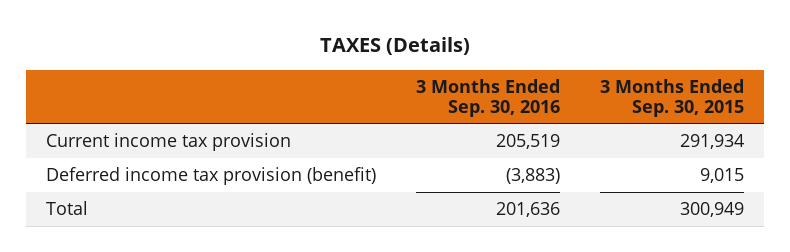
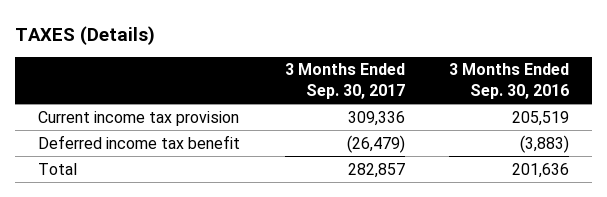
[600,78,745,117] 3 Months Ended Sep. 30, 2015 -> none
none -> [284,63,405,100] 3 Months Ended Sep. 30, 2017
[45,166,376,185] Deferred income tax provision (benefit) -> [37,134,240,149] Deferred income tax benefit

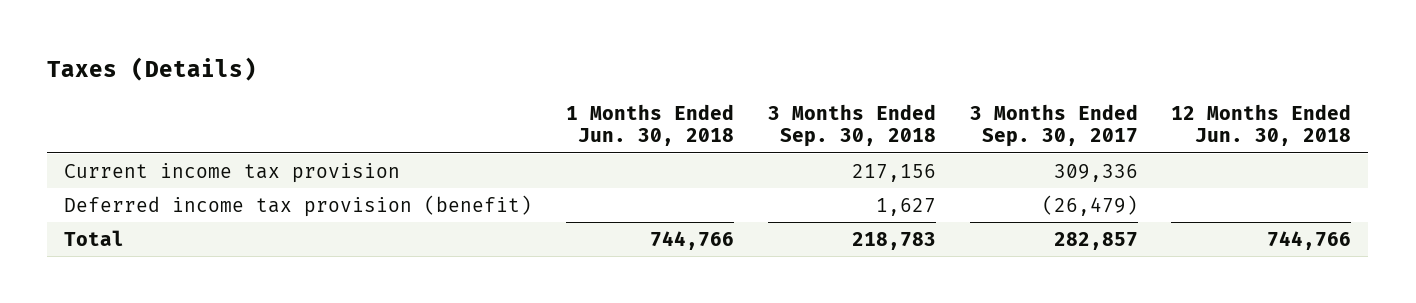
[15,25,156,45] TAXES (Details) -> [47,57,258,82] Taxes (Details)
[449,63,570,100] 3 Months Ended Sep. 30, 2016 -> none
none -> [566,104,735,147] 1 Months Ended Jun. 30, 2018
none -> [767,104,936,148] 3 Months Ended Sep. 30, 2018
none -> [1171,104,1352,147] 12 Months Ended Jun. 30, 2018
[37,134,240,149] Deferred income tax benefit -> [64,194,533,217] Deferred income tax provision (benefit)

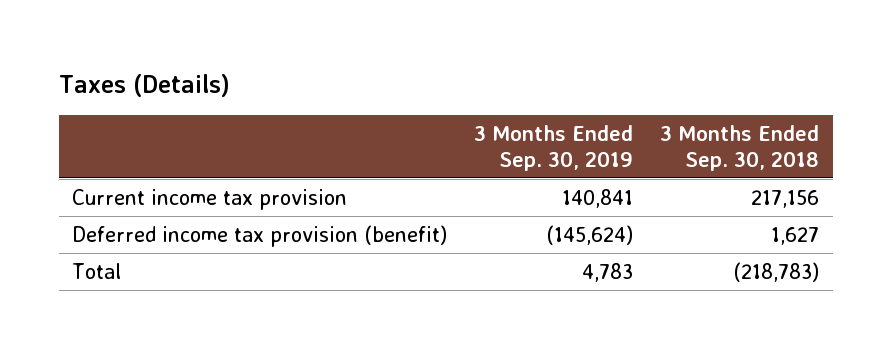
[566,104,735,147] 1 Months Ended Jun. 30, 2018 -> none
[969,104,1138,148] 3 Months Ended Sep. 30, 2017 -> none
[1171,104,1352,147] 12 Months Ended Jun. 30, 2018 -> none
none -> [474,124,634,172] 3 Months Ended Sep. 30, 2019
[851,231,936,250] 218,783 -> [733,261,820,282] (218,783)

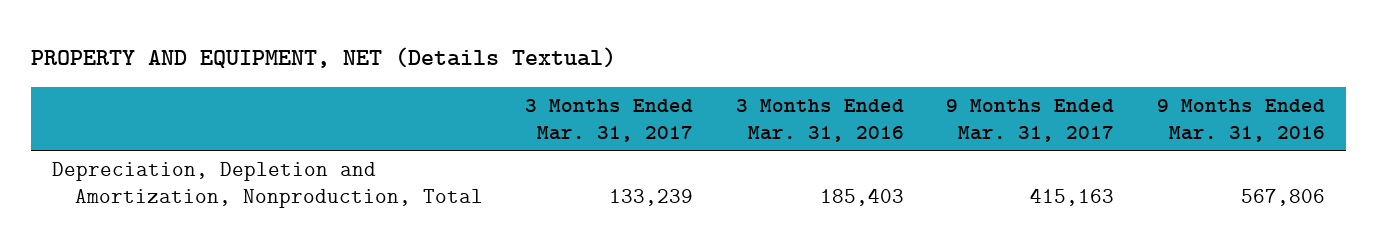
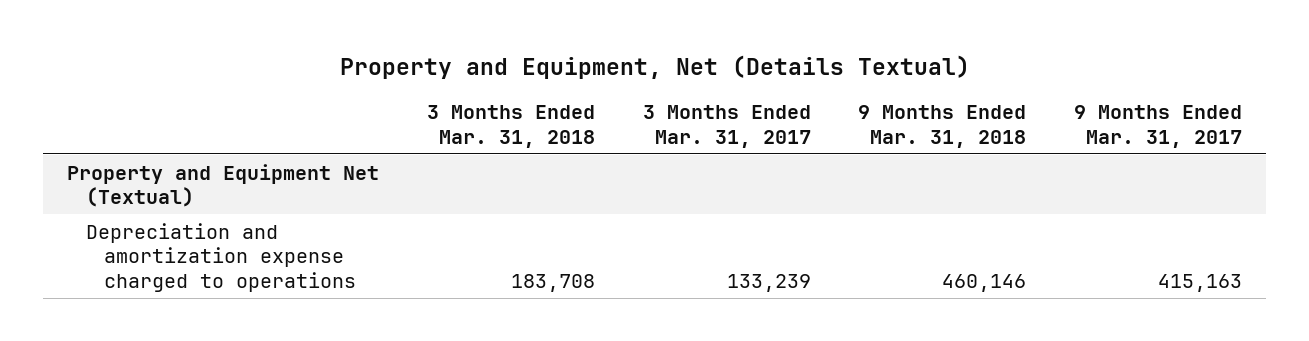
[31,47,617,69] PROPERTY AND EQUIPMENT, NET (Details Textual) -> [339,54,970,79] Property and Equipment, Net (Details Textual)
[735,99,904,142] 3 Months Ended Mar. 31, 2016 -> none
[1157,99,1326,142] 9 Months Ended Mar. 31, 2016 -> none
none -> [427,105,596,148] 3 Months Ended Mar. 31, 2018
none -> [858,105,1027,148] 9 Months Ended Mar. 31, 2018
none -> [67,163,380,208] Property and Equipment Net (Textual)
[52,162,483,208] Depreciation, Depletion and Amortization, Nonproduction, Total -> [85,222,356,292] Depreciation and amortization expense charged to operations

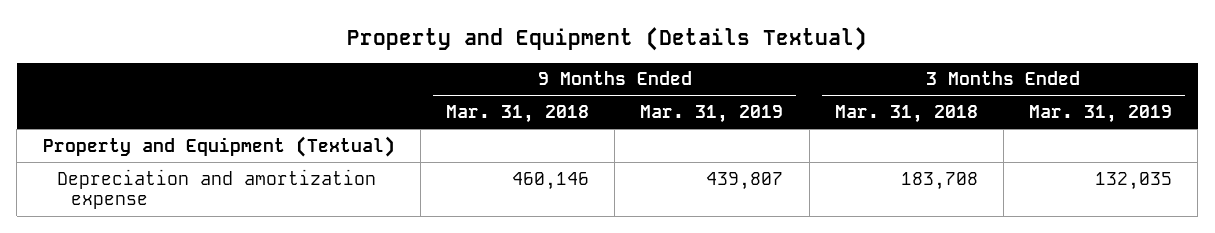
[339,54,970,79] Property and Equipment, Net (Details Textual) -> [347,26,868,51] Property and Equipment (Details Textual)
[642,105,811,148] 3 Months Ended Mar. 31, 2017 -> none
[1074,105,1243,148] 9 Months Ended Mar. 31, 2017 -> none
none -> [640,105,784,124] Mar. 31, 2019
none -> [1029,105,1173,124] Mar. 31, 2019
[67,163,380,208] Property and Equipment Net (Textual) -> [42,135,395,157] Property and Equipment (Textual)
[85,222,356,292] Depreciation and amortization expense charged to operations -> [56,168,376,210] Depreciation and amortization expense

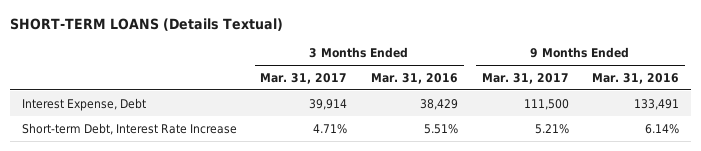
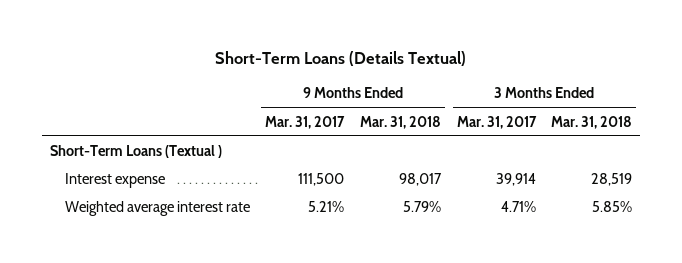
[10,17,284,31] SHORT-TERM LOANS (Details Textual) -> [214,51,466,67] Short-Term Loans (Details Textual)
[371,72,459,84] Mar. 31, 2016 -> none
[592,72,680,84] Mar. 31, 2016 -> none
none -> [359,115,441,129] Mar. 31, 2018
none -> [551,115,633,129] Mar. 31, 2018
none -> [49,145,222,159] Short-Term Loans (Textual )
[21,97,146,111] Interest Expense, Debt -> [64,173,165,189] Interest expense
[21,122,237,135] Short-term Debt, Interest Rate Increase -> [64,201,250,217] Weighted average interest rate

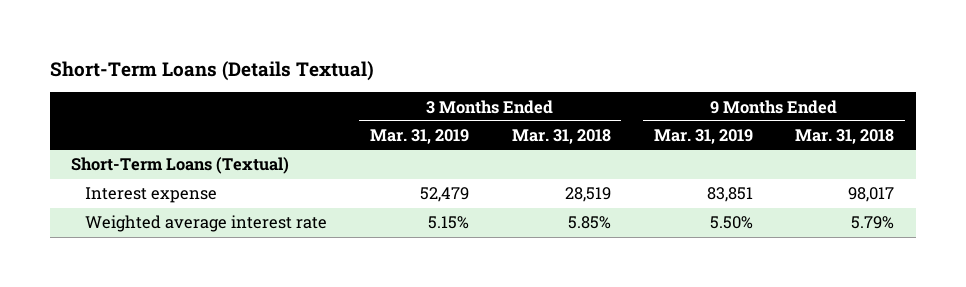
[265,115,346,129] Mar. 31, 2017 -> none
[456,115,537,129] Mar. 31, 2017 -> none
none -> [369,129,469,145] Mar. 31, 2019
none -> [653,129,753,145] Mar. 31, 2019
[49,145,222,159] Short-Term Loans (Textual ) -> [71,157,290,175] Short-Term Loans (Textual)

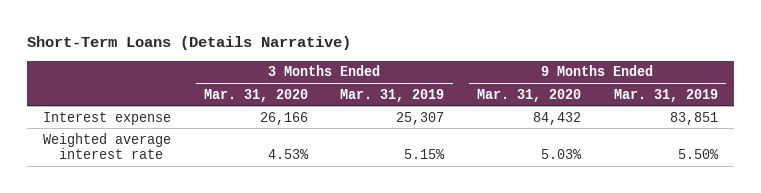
[49,60,374,81] Short-Term Loans (Details Textual) -> [26,36,351,51] Short-Term Loans (Details Narrative)
[511,129,611,145] Mar. 31, 2018 -> none
[795,129,895,145] Mar. 31, 2018 -> none
none -> [203,88,308,102] Mar. 31, 2020
none -> [477,88,582,102] Mar. 31, 2020
[71,157,290,175] Short-Term Loans (Textual) -> none
[419,187,469,203] 52,479 -> [396,111,445,125] 25,307

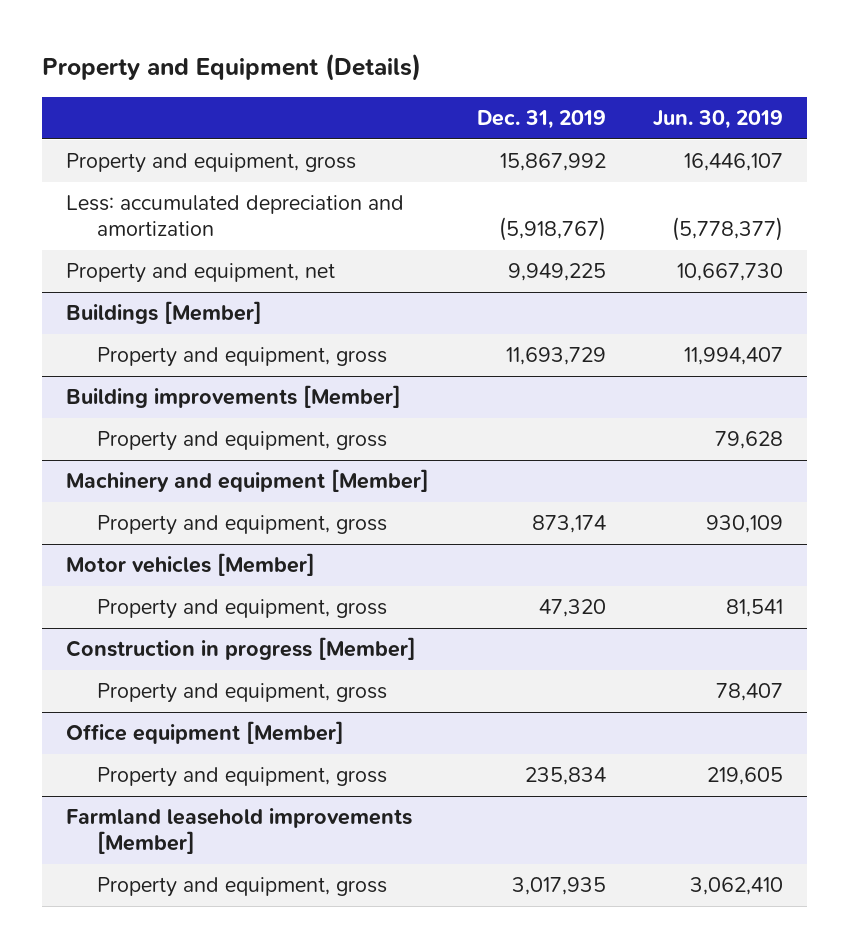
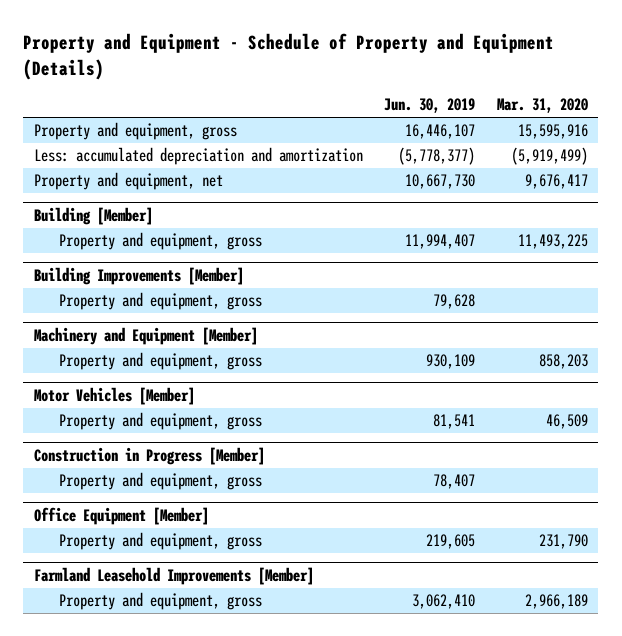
[42,53,422,82] Property and Equipment (Details) -> [23,33,555,81] Property and Equipment - Schedule of Property and Equipment (Details)
[476,109,606,129] Dec. 31, 2019 -> none
none -> [496,98,588,114] Mar. 31, 2020
[65,301,262,325] Buildings [Member] -> [33,207,153,226] Building [Member]
[65,385,401,409] Building improvements [Member] -> [33,267,244,286] Building Improvements [Member]
[65,469,429,493] Machinery and equipment [Member] -> [33,327,258,346] Machinery and Equipment [Member]
[65,553,315,577] Motor vehicles [Member] -> [33,387,195,406] Motor Vehicles [Member]
[65,637,416,661] Construction in progress [Member] -> [33,447,265,466] Construction in Progress [Member]
[65,721,344,745] Office equipment [Member] -> [33,507,209,526] Office Equipment [Member]
[65,808,412,854] Farmland leasehold improvements [Member] -> [33,567,314,586] Farmland Leasehold Improvements [Member]

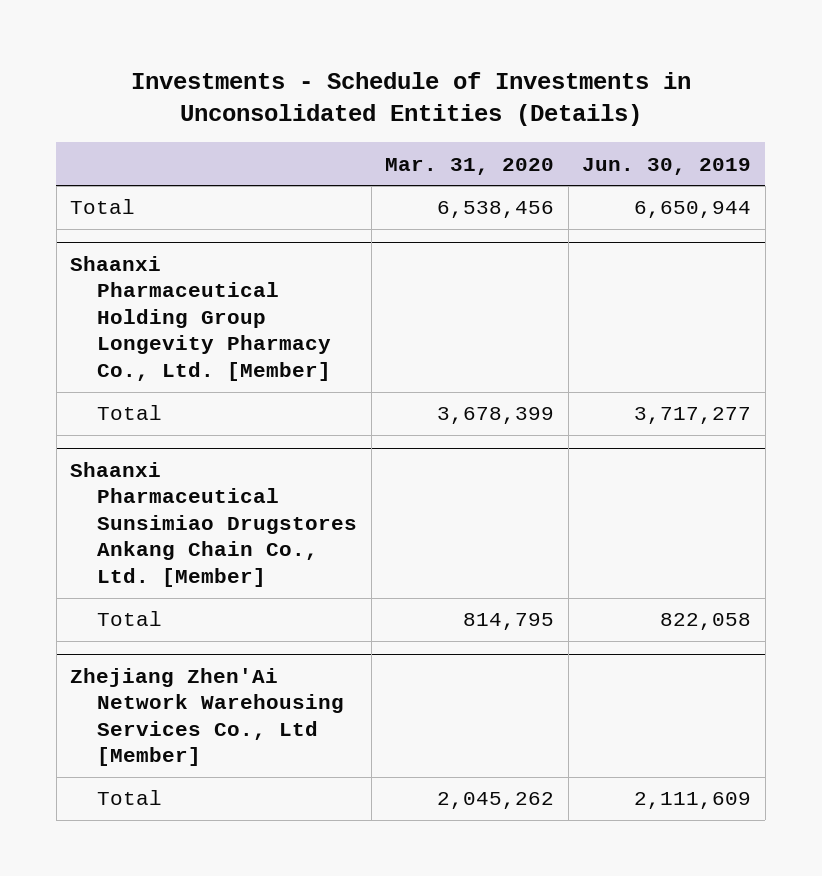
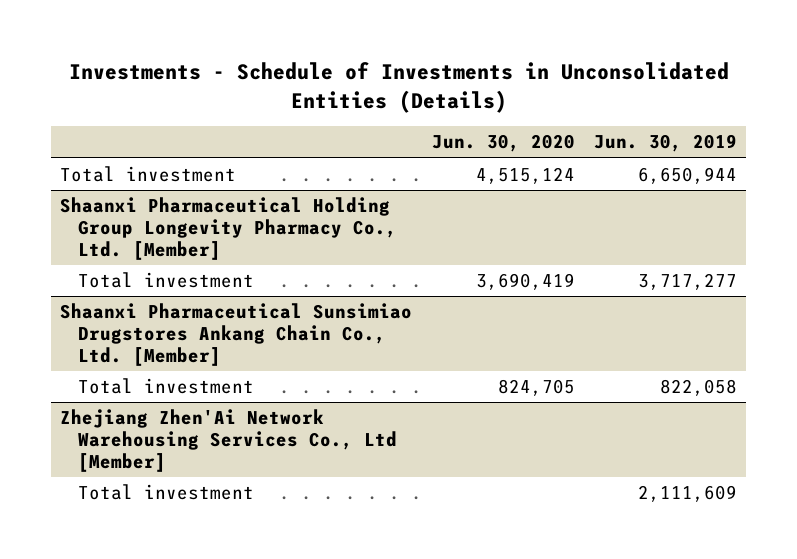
[385,157,555,175] Mar. 31, 2020 -> none
none -> [431,134,575,153] Jun. 30, 2020
[70,199,136,215] Total -> [60,166,237,183] Total investment
[97,405,163,421] Total -> [78,272,255,289] Total investment
[97,611,163,627] Total -> [78,378,255,395] Total investment
[97,790,163,806] Total -> [78,484,255,501] Total investment

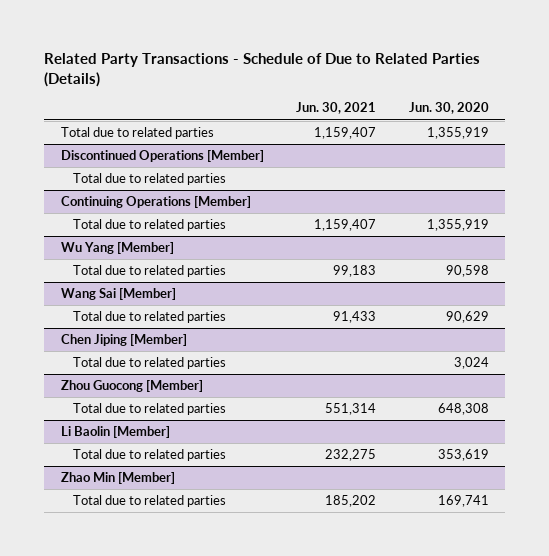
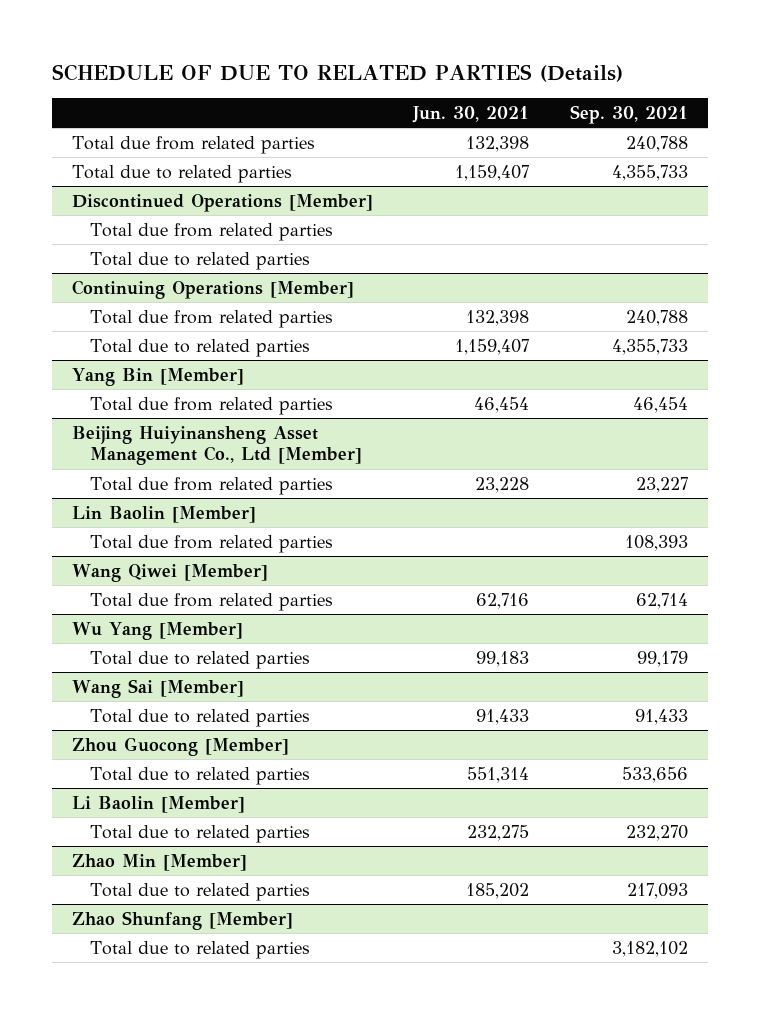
[44,52,481,87] Related Party Transactions - Schedule of Due to Related Parties (Details) -> [52,64,624,83] SCHEDULE OF DUE TO RELATED PARTIES (Details)
[408,102,489,115] Jun. 30, 2020 -> none
none -> [569,105,688,125] Sep. 30, 2021
none -> [72,135,316,154] Total due from related parties
none -> [90,222,334,241] Total due from related parties
none -> [90,309,334,328] Total due from related parties
none -> [72,367,245,386] Yang Bin [Member]
none -> [90,396,334,415] Total due from related parties
none -> [72,425,363,466] Beijing Huiyinansheng Asset Management Co., Ltd [Member]
none -> [90,476,334,495] Total due from related parties
none -> [72,505,257,523] Lin Baolin [Member]
none -> [90,534,334,553] Total due from related parties
none -> [72,563,269,582] Wang Qiwei [Member]
none -> [90,592,334,611] Total due from related parties
[60,334,187,347] Chen Jiping [Member] -> none
[72,357,226,370] Total due to related parties -> none
none -> [72,910,294,930] Zhao Shunfang [Member]
none -> [90,940,311,959] Total due to related parties

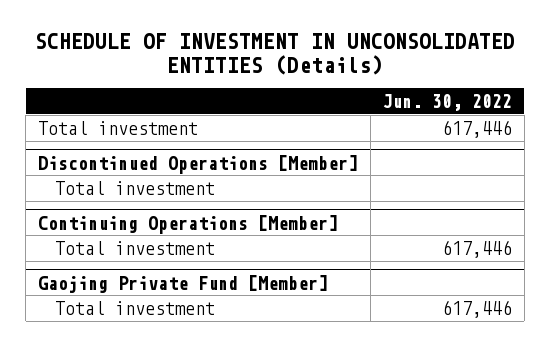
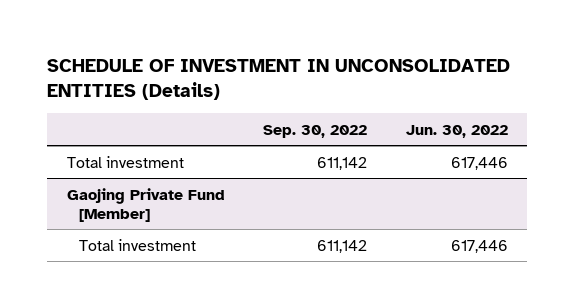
none -> [263,124,368,138] Sep. 30, 2022
[37,154,358,174] Discontinued Operations [Member] -> none
[55,180,216,195] Total investment -> none
[37,214,338,234] Continuing Operations [Member] -> none
[55,240,216,255] Total investment -> none

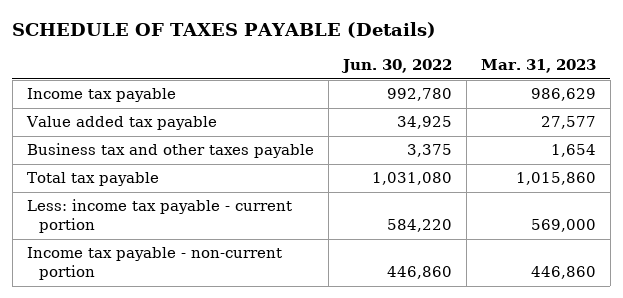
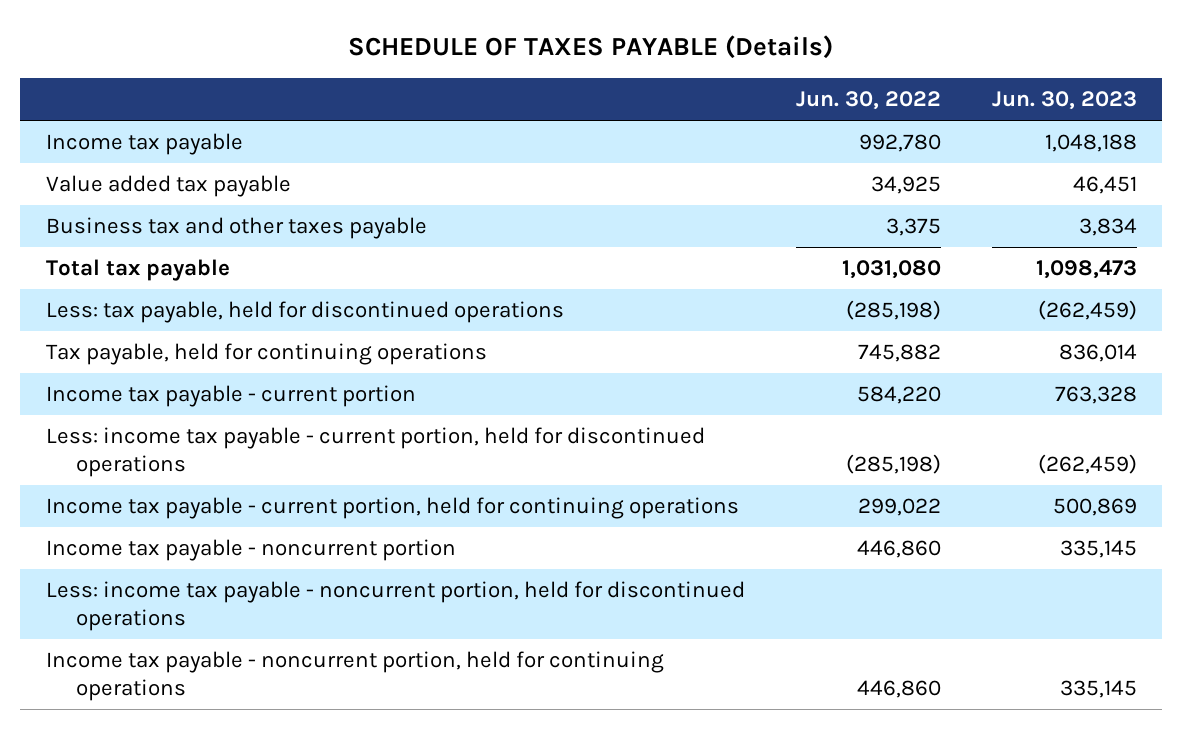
[480,59,596,74] Mar. 31, 2023 -> none
none -> [991,91,1137,111] Jun. 30, 2023
none -> [45,301,564,324] Less: tax payable, held for discontinued operations
none -> [45,343,487,366] Tax payable, held for continuing operations
none -> [45,385,416,408] Income tax payable - current portion
none -> [45,427,705,478] Less: income tax payable - current portion, held for discontinued operations
[26,199,292,234] Less: income tax payable - current portion -> [45,497,739,520] Income tax payable - current portion, held for continuing operations
[386,219,452,233] 584,220 -> [857,498,941,517] 299,022
[26,247,282,281] Income tax payable - non-current portion -> [45,539,456,562] Income tax payable - noncurrent portion
none -> [45,581,745,632] Less: income tax payable - noncurrent portion, held for discontinued operations
none -> [45,651,664,702] Income tax payable - noncurrent portion, held for continuing operations

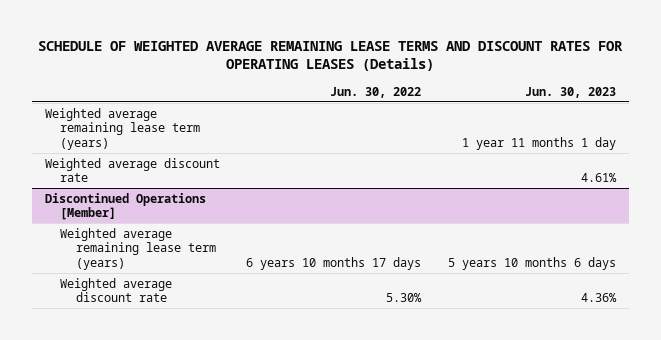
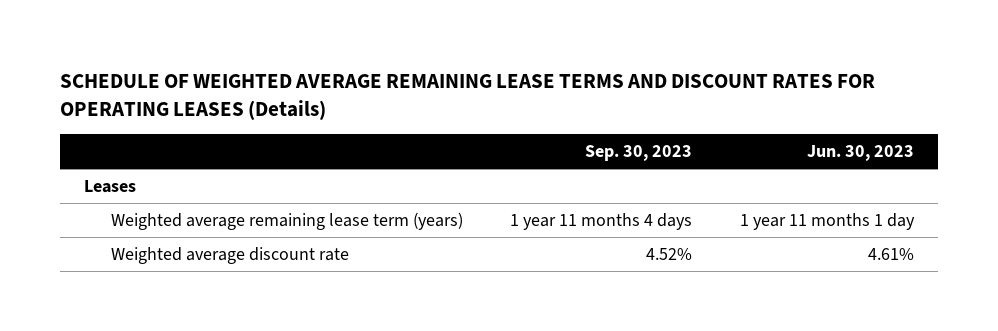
[330,86,422,98] Jun. 30, 2022 -> none
none -> [585,145,693,162] Sep. 30, 2023
none -> [83,179,136,193] Leases
[45,192,207,221] Discontinued Operations [Member] -> none
[60,227,216,270] Weighted average remaining lease term (years) -> none
[60,277,173,303] Weighted average discount rate -> none

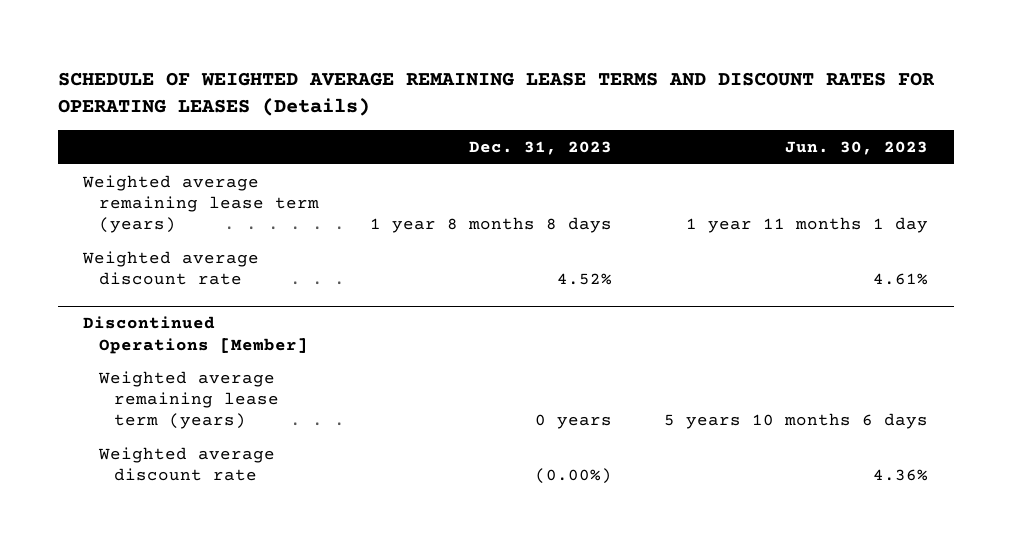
[585,145,693,162] Sep. 30, 2023 -> none
none -> [469,141,613,156] Dec. 31, 2023
[83,179,136,193] Leases -> none
none -> [83,316,308,354] Discontinued Operations [Member]
none -> [97,370,279,430] Weighted average remaining lease term (years)
none -> [97,446,275,482] Weighted average discount rate

